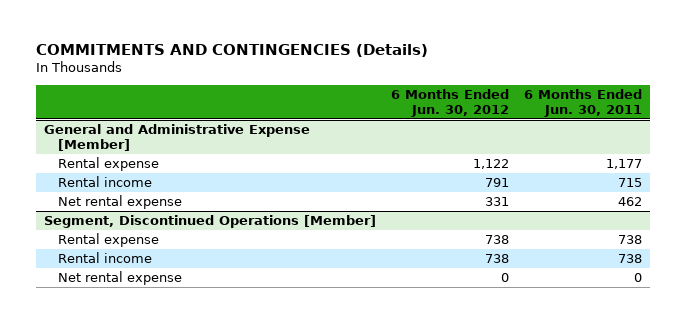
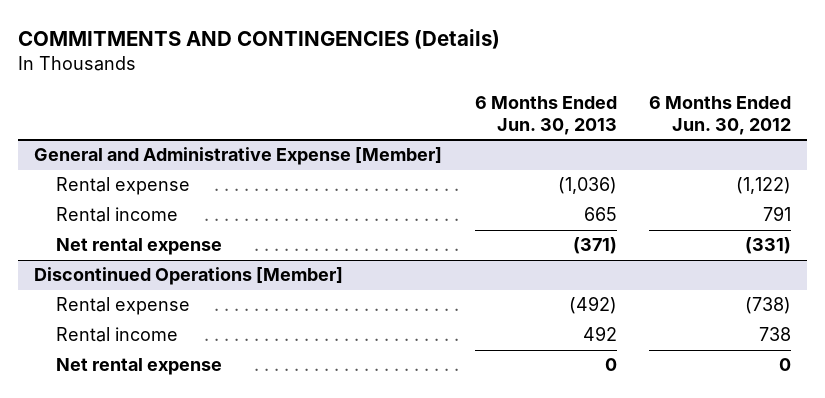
[524,88,643,117] 6 Months Ended Jun. 30, 2011 -> none
none -> [474,96,617,135] 6 Months Ended Jun. 30, 2013
[473,158,510,169] 1,122 -> [735,177,791,195] (1,122)
[485,196,510,206] 331 -> [744,237,791,255] (331)
[43,214,376,228] Segment, Discontinued Operations [Member] -> [34,267,344,286] Discontinued Operations [Member]
[485,234,510,244] 738 -> [744,297,791,315] (738)

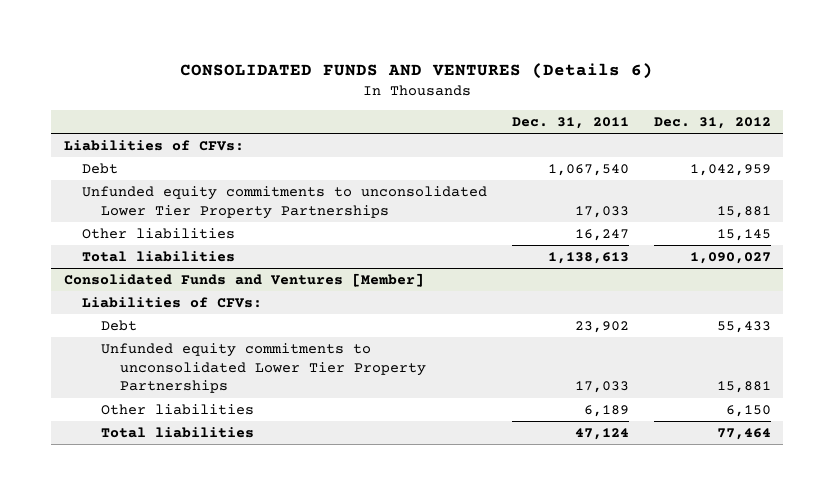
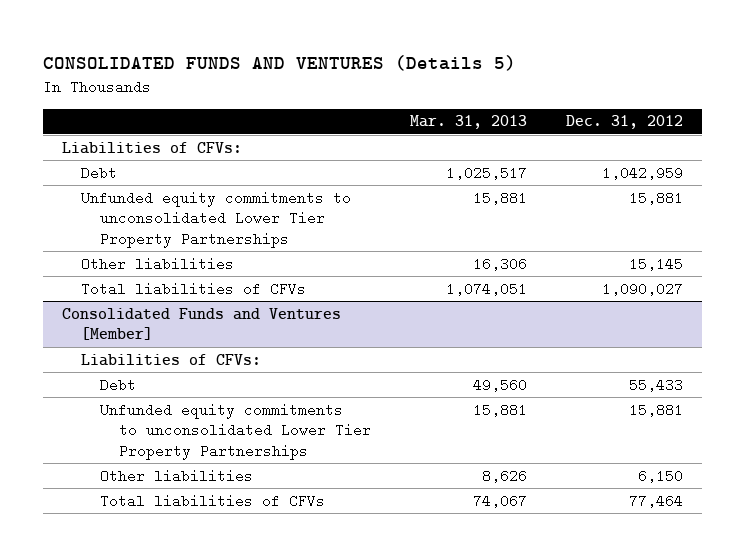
[180,62,654,79] CONSOLIDATED FUNDS AND VENTURES (Details 6) -> [42,54,516,71] CONSOLIDATED FUNDS AND VENTURES (Details 5)
[512,117,630,130] Dec. 31, 2011 -> none
none -> [409,115,527,130] Mar. 31, 2013
[82,250,236,262] Total liabilities -> [81,281,307,296] Total liabilities of CFVs
[101,426,255,438] Total liabilities -> [100,493,326,508] Total liabilities of CFVs

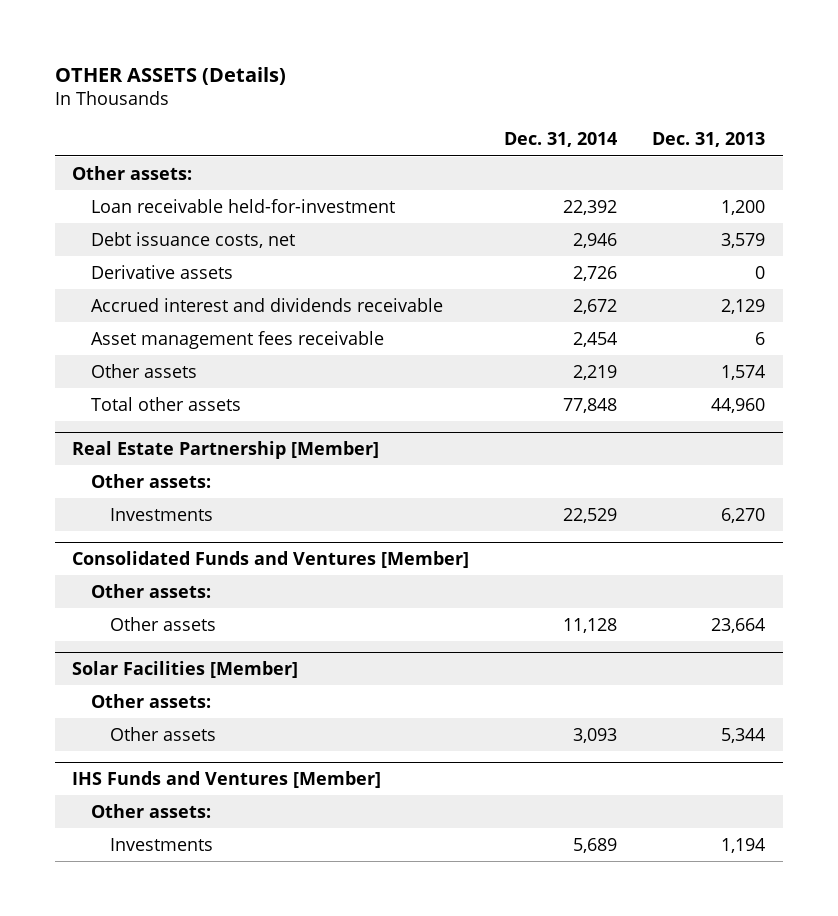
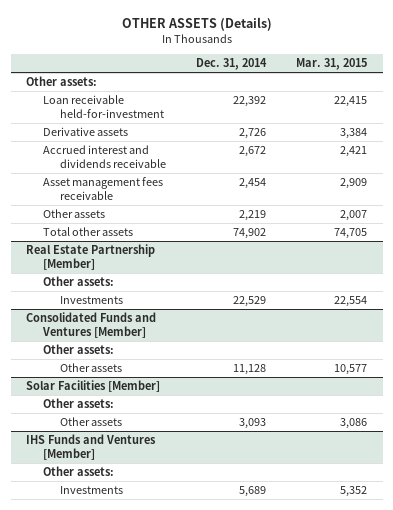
[652,132,766,148] Dec. 31, 2013 -> none
none -> [296,58,368,71] Mar. 31, 2015
[91,231,296,248] Debt issuance costs, net -> none
[563,397,618,413] 77,848 -> [233,228,267,240] 74,902

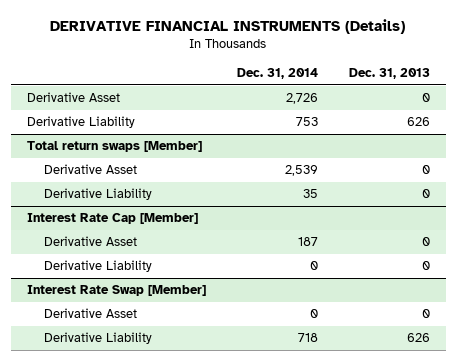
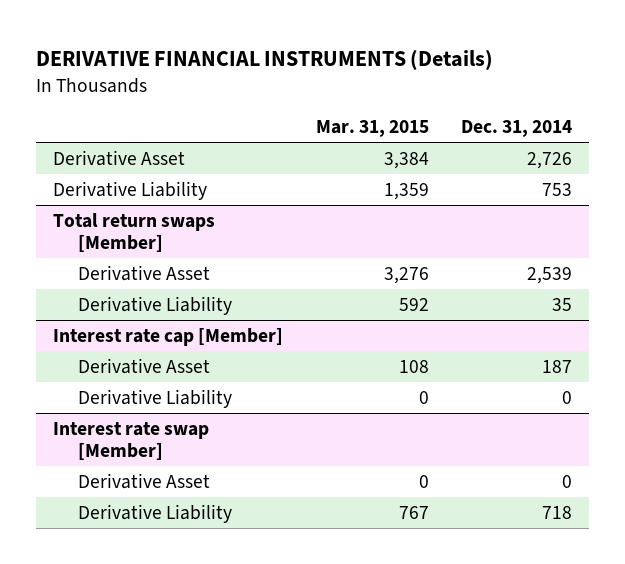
[349,68,431,80] Dec. 31, 2013 -> none
none -> [315,120,429,138] Mar. 31, 2015
[26,213,198,225] Interest Rate Cap [Member] -> [52,327,283,346] Interest rate cap [Member]
[26,285,206,297] Interest Rate Swap [Member] -> [52,421,209,461] Interest rate swap [Member]

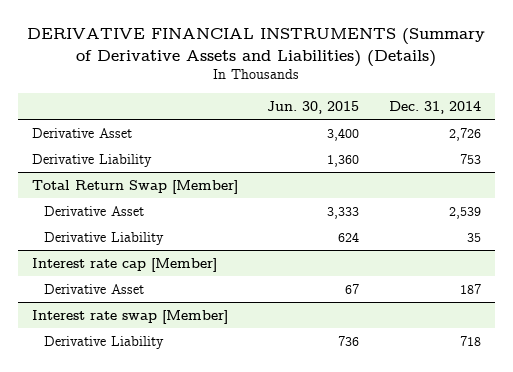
[36,49,494,71] DERIVATIVE FINANCIAL INSTRUMENTS (Details) -> [27,28,486,67] DERIVATIVE FINANCIAL INSTRUMENTS (Summary of Derivative Assets and Liabilities) (Details)
[315,120,429,138] Mar. 31, 2015 -> none
none -> [267,100,360,114] Jun. 30, 2015
[52,212,215,253] Total return swaps [Member] -> [32,179,239,194] Total Return Swap [Member]
[77,388,232,408] Derivative Liability -> none
[77,472,210,489] Derivative Asset -> none

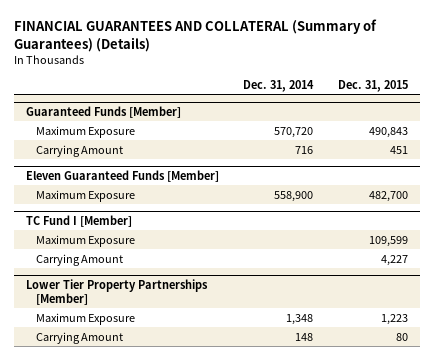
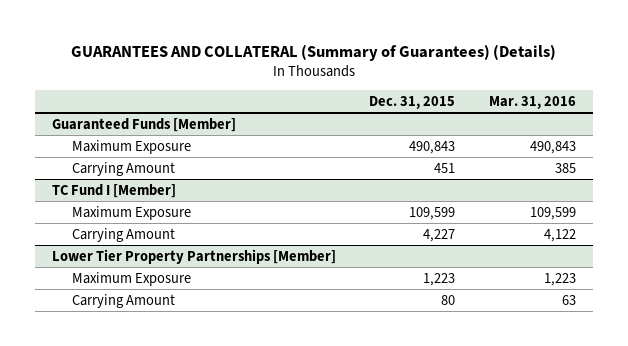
[13,19,377,52] FINANCIAL GUARANTEES AND COLLATERAL (Summary of Guarantees) (Details) -> [70,43,556,61] GUARANTEES AND COLLATERAL (Summary of Guarantees) (Details)
[243,79,315,92] Dec. 31, 2014 -> none
none -> [489,96,577,110] Mar. 31, 2016
[26,169,220,182] Eleven Guaranteed Funds [Member] -> none
[35,189,135,202] Maximum Exposure -> none

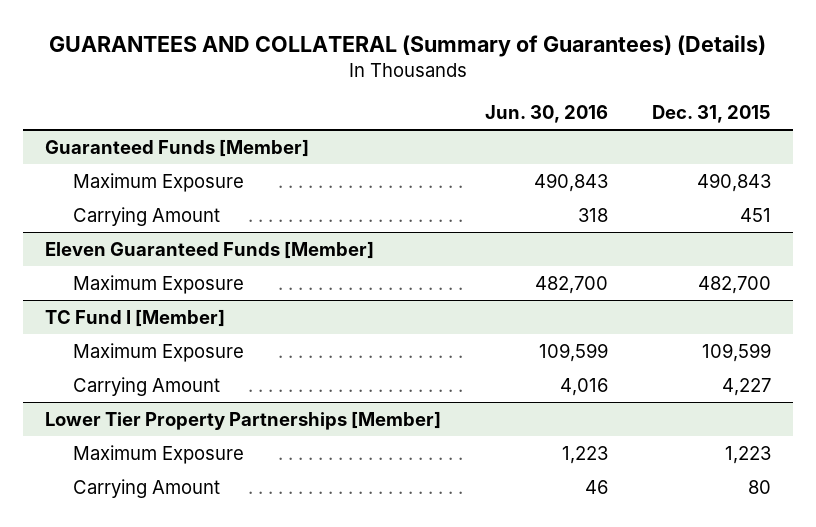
[489,96,577,110] Mar. 31, 2016 -> none
none -> [485,105,609,124] Jun. 30, 2016
none -> [45,240,375,259] Eleven Guaranteed Funds [Member]
none -> [73,274,245,294] Maximum Exposure

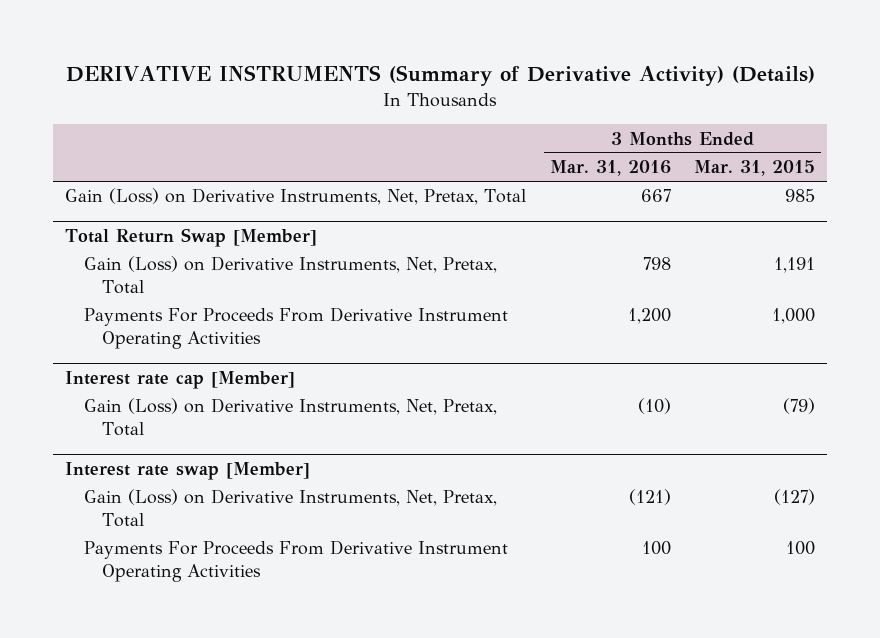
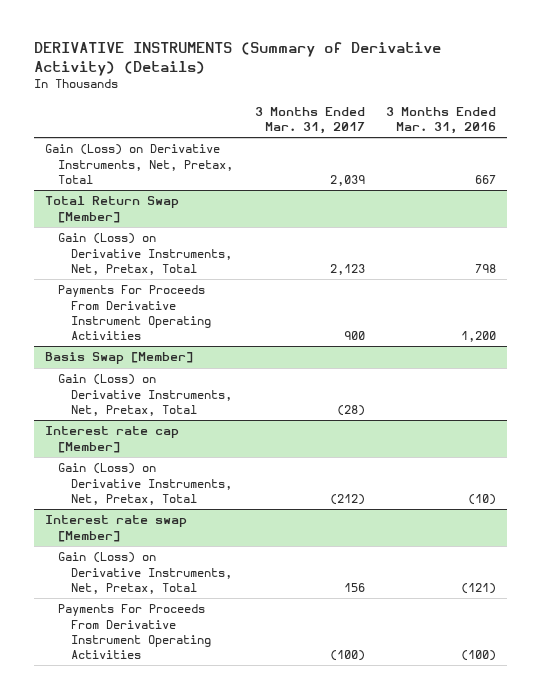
[694,160,816,177] Mar. 31, 2015 -> none
none -> [254,106,365,135] 3 Months Ended Mar. 31, 2017
none -> [44,352,193,365] Basis Swap [Member]
none -> [57,374,233,416] Gain (Loss) on Derivative Instruments, Net, Pretax, Total
[641,541,671,556] 100 -> [461,650,497,662] (100)

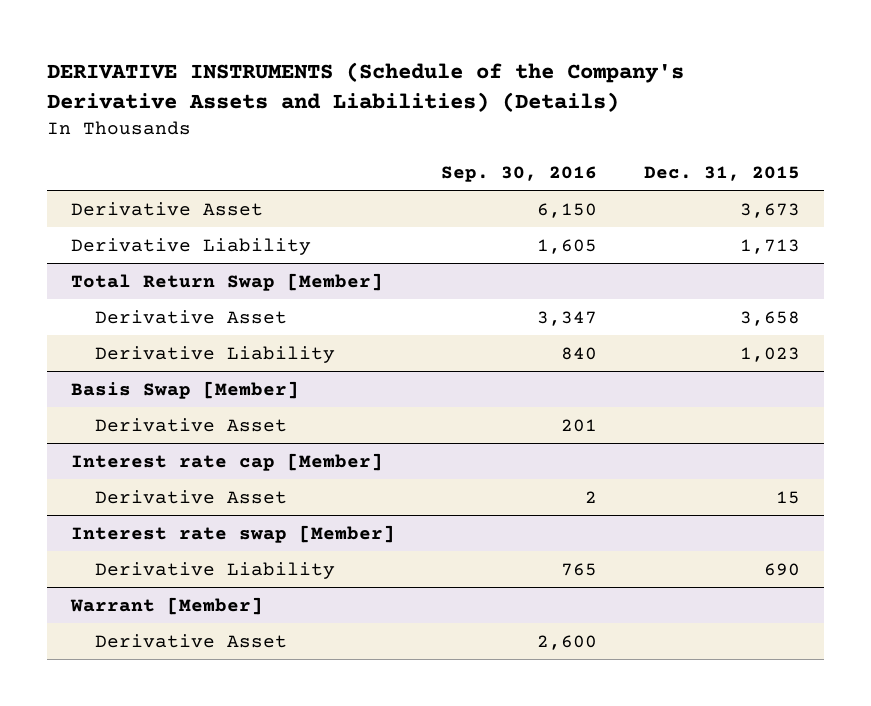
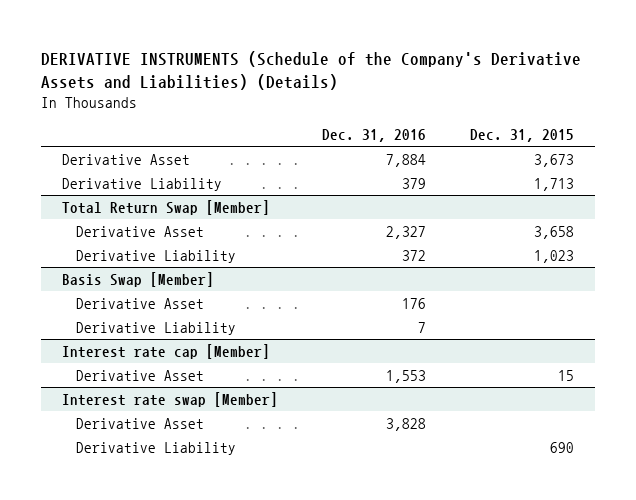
[441,165,598,182] Sep. 30, 2016 -> none
none -> [321,128,426,142] Dec. 31, 2016
none -> [75,321,236,335] Derivative Liability
[69,596,263,615] Warrant [Member] -> none
[94,561,335,579] Derivative Liability -> [75,441,236,455] Derivative Liability

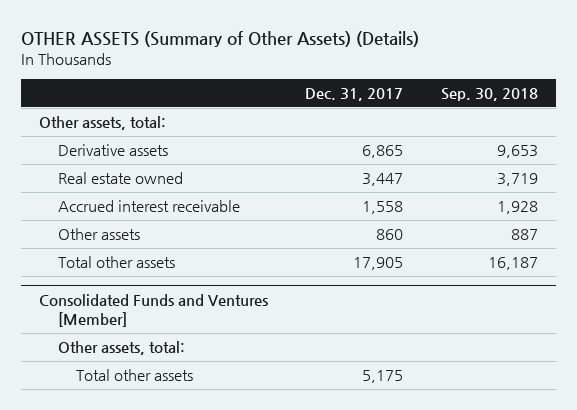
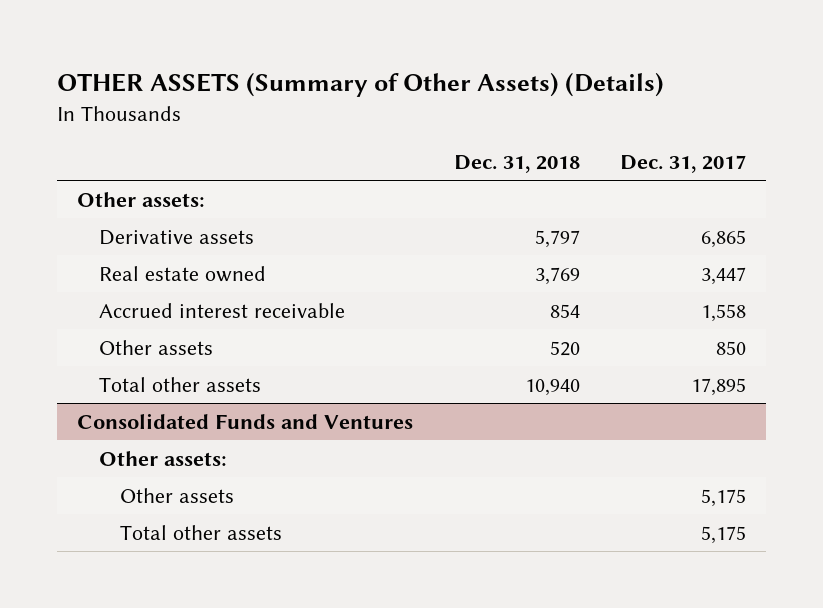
[440,88,538,102] Sep. 30, 2018 -> none
none -> [453,154,580,173] Dec. 31, 2018
[39,116,167,131] Other assets, total: -> [77,191,206,207] Other assets:
[376,229,404,241] 860 -> [715,340,746,355] 850
[353,257,404,271] 17,905 -> [690,377,746,396] 17,895
[39,293,269,328] Consolidated Funds and Ventures [Member] -> [77,412,414,429] Consolidated Funds and Ventures
[57,341,185,356] Other assets, total: -> [98,450,227,466] Other assets:
none -> [120,487,235,503] Other assets

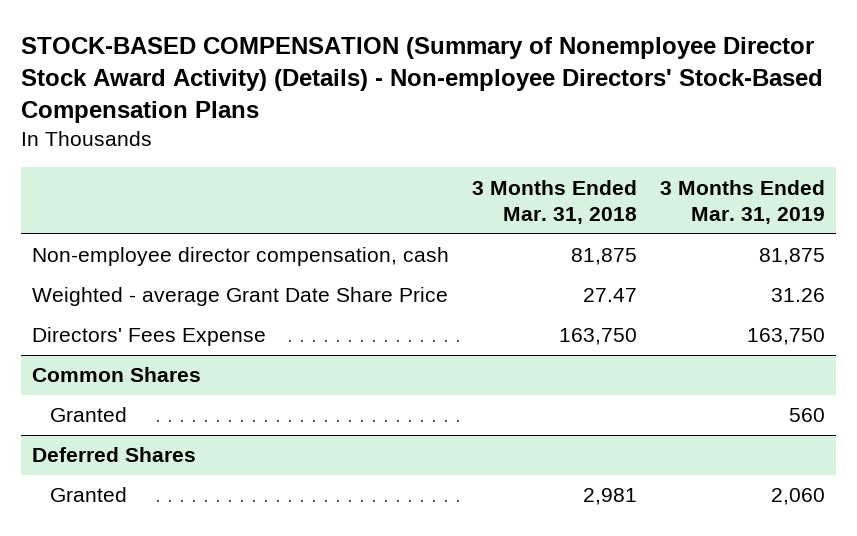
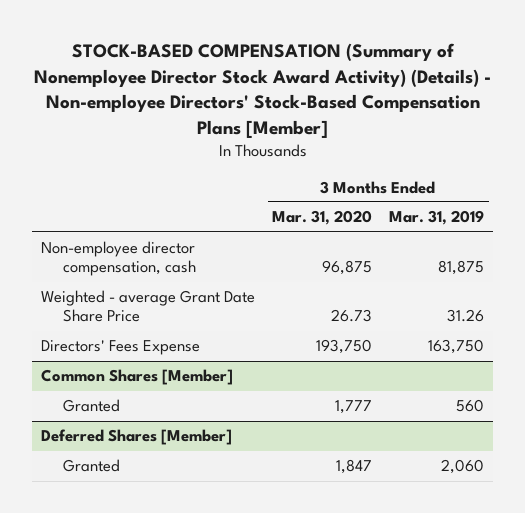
[21,36,824,124] STOCK-BASED COMPENSATION (Summary of Nonemployee Director Stock Award Activity) (Details) - Non-employee Directors' Stock-Based Compensation Plans -> [33,43,491,138] STOCK-BASED COMPENSATION (Summary of Nonemployee Director Stock Award Activity) (Details) - Non-employee Directors' Stock-Based Compensation Plans [Member]
[472,179,638,224] 3 Months Ended Mar. 31, 2018 -> none
none -> [272,210,373,226] Mar. 31, 2020
[32,367,202,383] Common Shares -> [40,369,233,386] Common Shares [Member]
[32,447,197,463] Deferred Shares -> [40,429,232,446] Deferred Shares [Member]

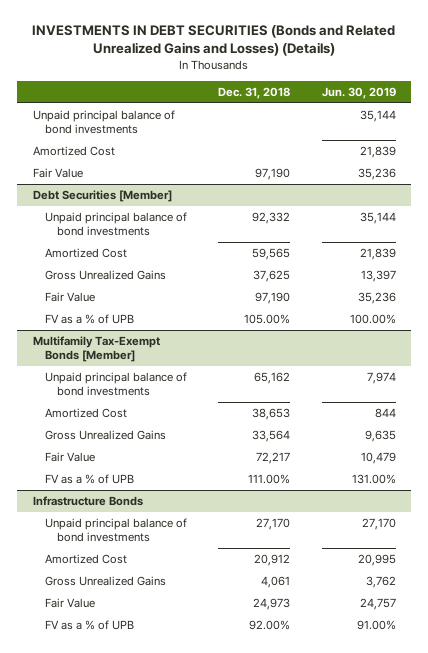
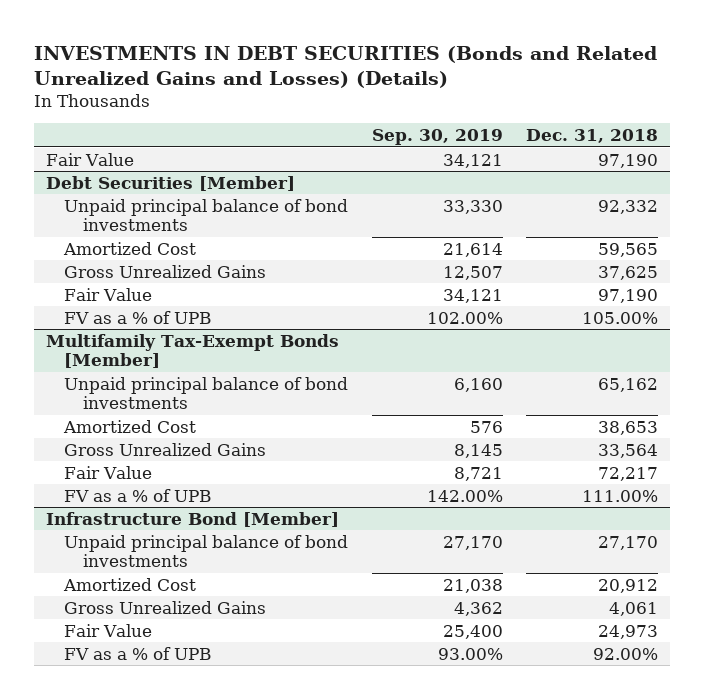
[321,86,396,99] Jun. 30, 2019 -> none
none -> [371,129,503,146] Sep. 30, 2019
[32,110,175,134] Unpaid principal balance of bond investments -> none
[32,146,115,157] Amortized Cost -> none
[32,496,143,507] Infrastructure Bonds -> [46,511,340,527] Infrastructure Bond [Member]

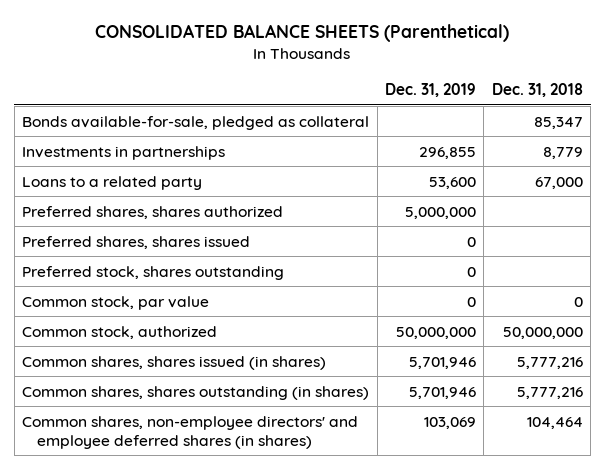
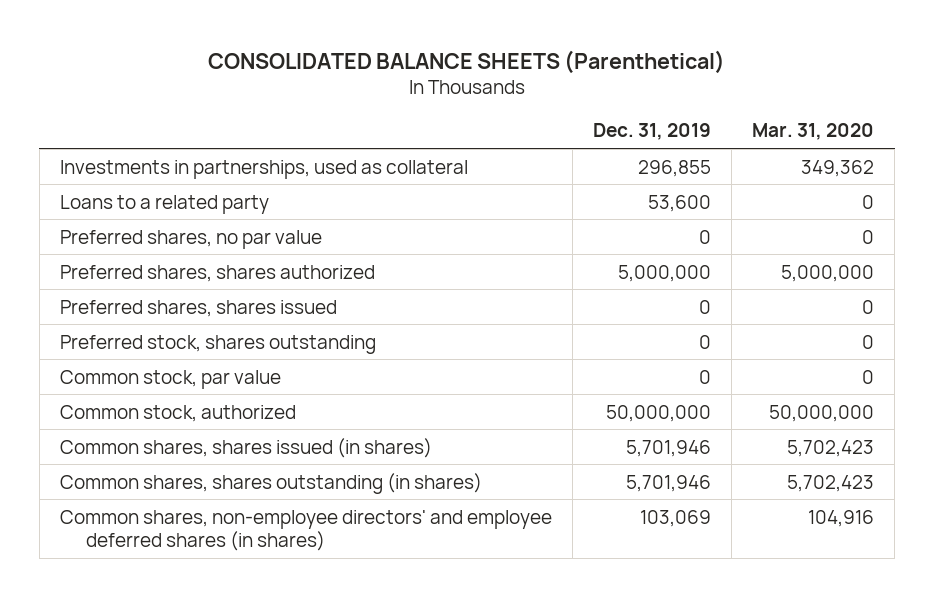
[491,82,583,97] Dec. 31, 2018 -> none
none -> [752,123,875,141] Mar. 31, 2020
[22,115,370,130] Bonds available-for-sale, pledged as collateral -> none
[22,145,226,160] Investments in partnerships -> [59,159,468,179] Investments in partnerships, used as collateral
none -> [59,229,322,249] Preferred shares, no par value

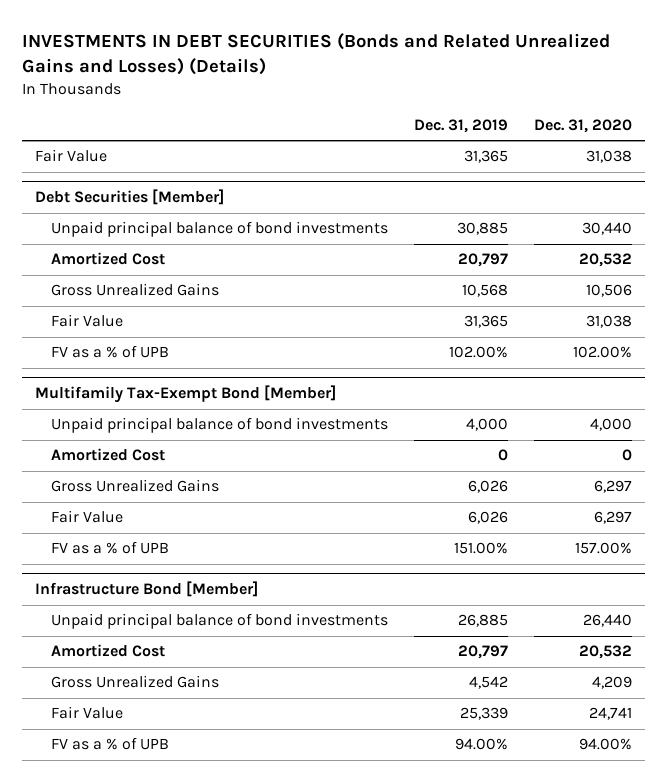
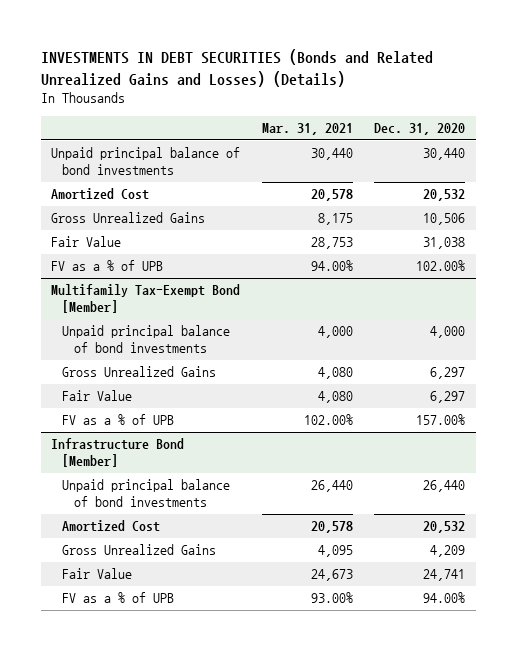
[413,119,508,134] Dec. 31, 2019 -> none
none -> [261,123,353,136] Mar. 31, 2021
[35,149,108,163] Fair Value -> none
[35,189,225,206] Debt Securities [Member] -> none
[50,448,165,462] Amortized Cost -> none

